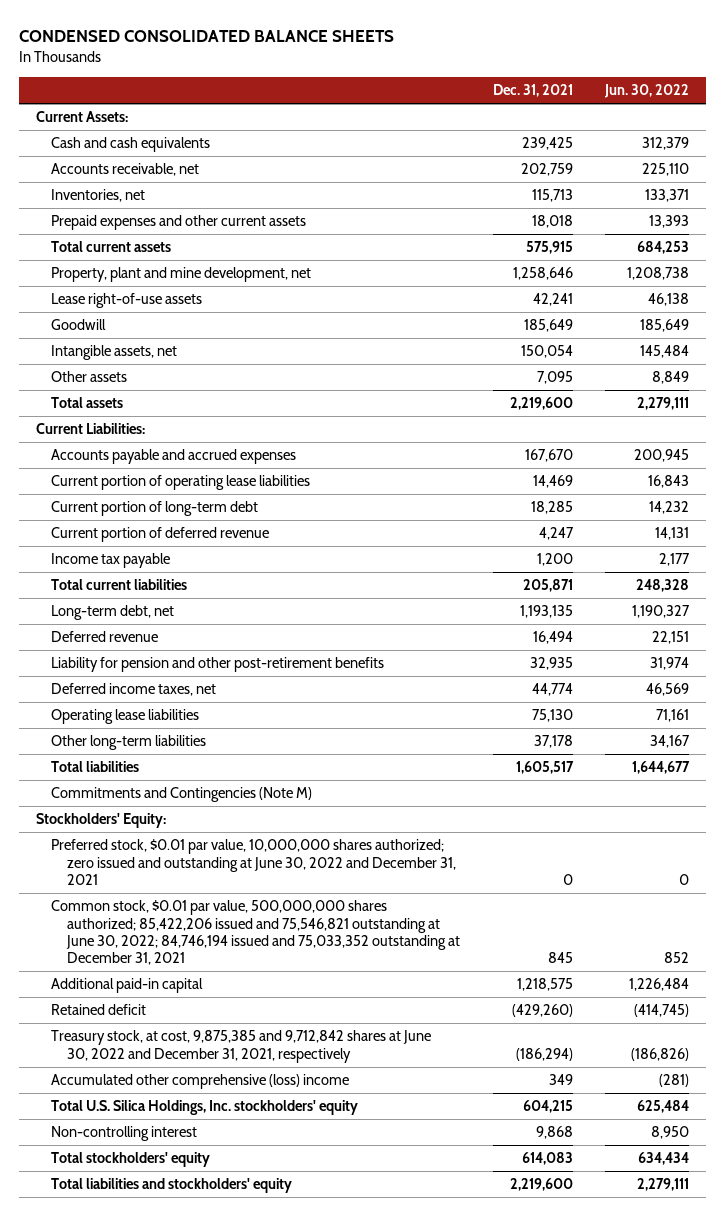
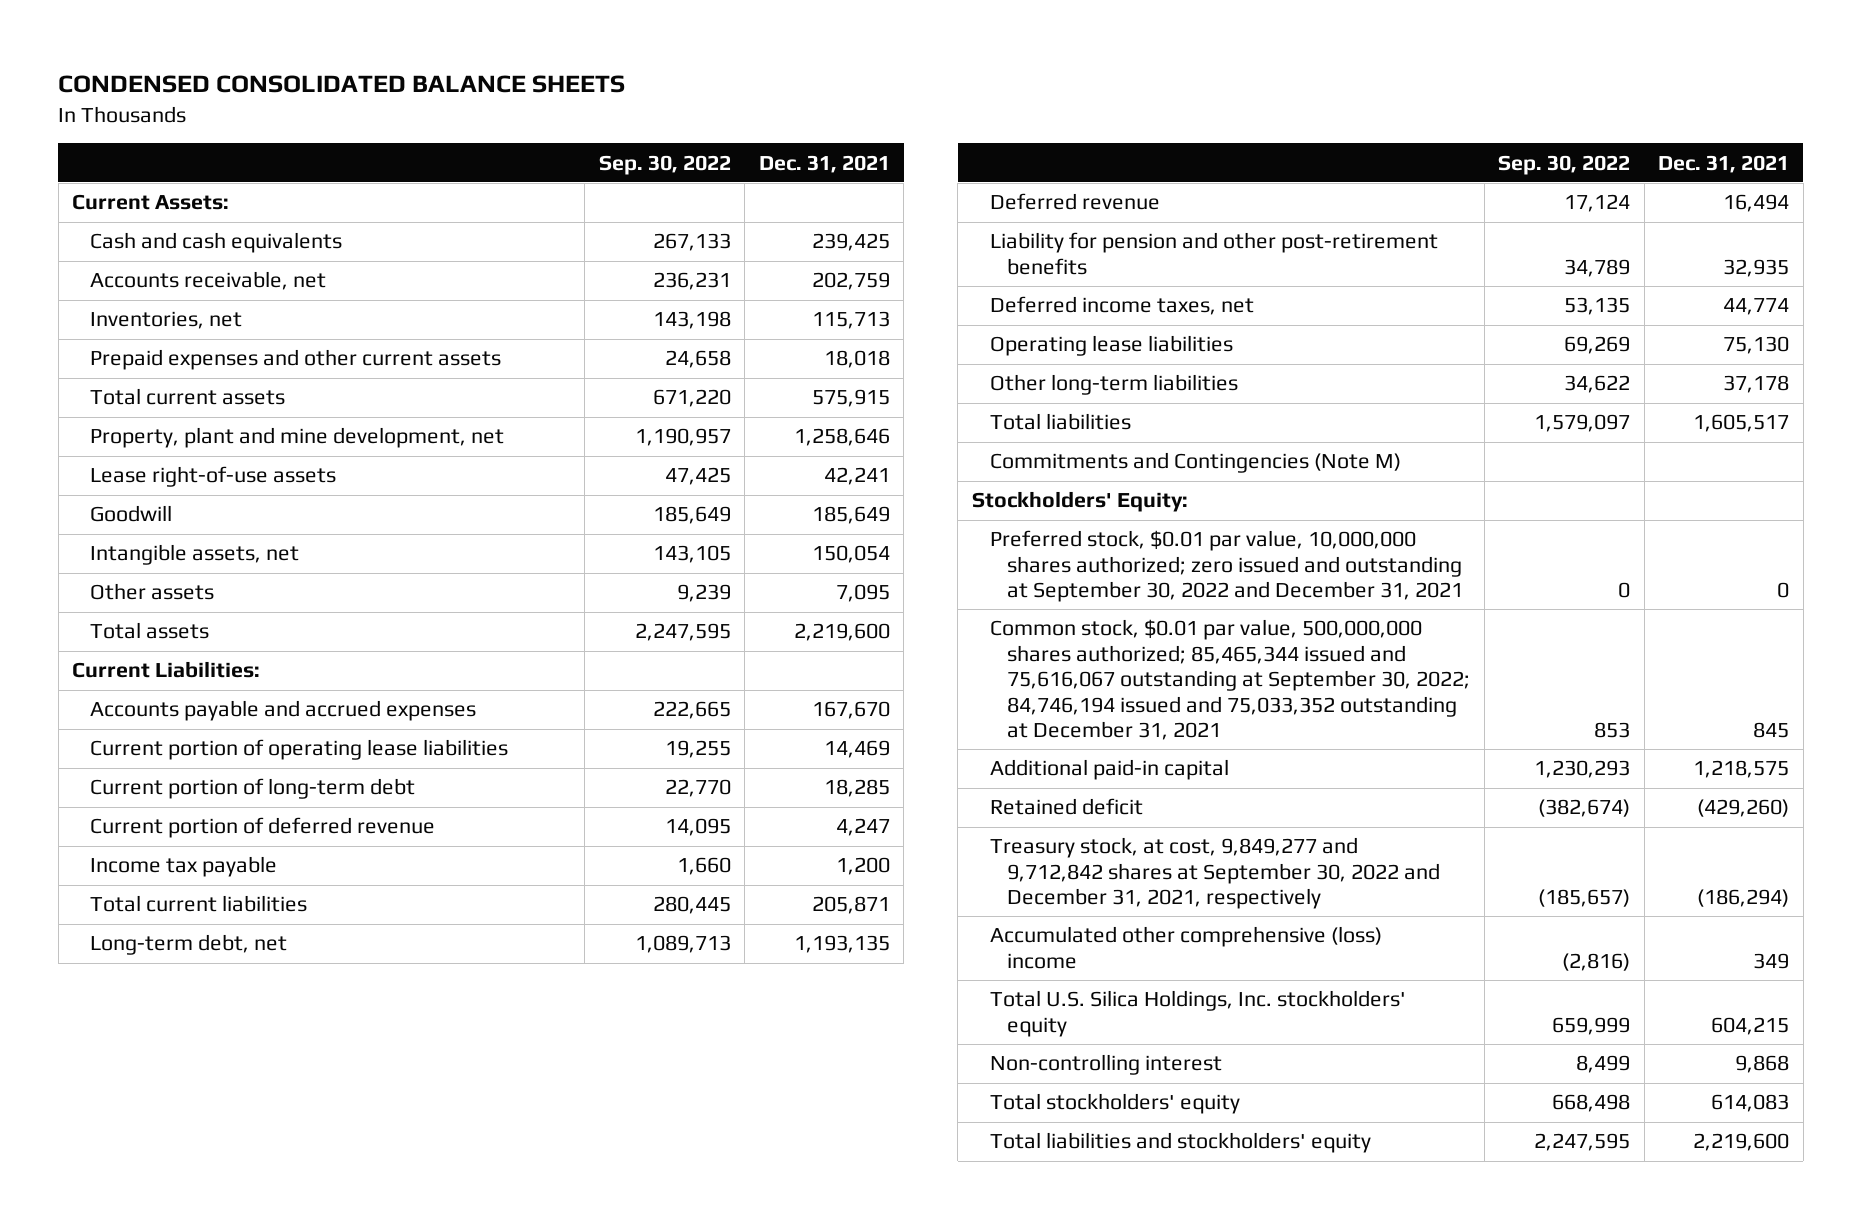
[604,84,690,99] Jun. 30, 2022 -> none
none -> [598,154,731,175] Sep. 30, 2022
[51,839,457,886] Preferred stock, $0.01 par value, 10,000,000 shares authorized; zero issued and outstanding at June 30, 2022 and December 31, 2021 -> [989,530,1464,603] Preferred stock, $0.01 par value, 10,000,000 shares authorized; zero issued and outstanding at September 30, 2022 and December 31, 2021
[51,900,461,966] Common stock, $0.01 par value, 500,000,000 shares authorized; 85,422,206 issued and 75,546,821 outstanding at June 30, 2022; 84,746,194 issued and 75,033,352 outstanding at December 31, 2021 -> [989,619,1471,741] Common stock, $0.01 par value, 500,000,000 shares authorized; 85,465,344 issued and 75,616,067 outstanding at September 30, 2022; 84,746,194 issued and 75,033,352 outstanding at December 31, 2021
[51,1030,432,1063] Treasury stock, at cost, 9,875,385 and 9,712,842 shares at June 30, 2022 and December 31, 2021, respectively -> [989,837,1441,910] Treasury stock, at cost, 9,849,277 and 9,712,842 shares at September 30, 2022 and December 31, 2021, respectively

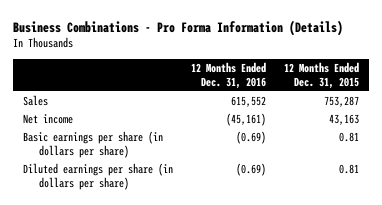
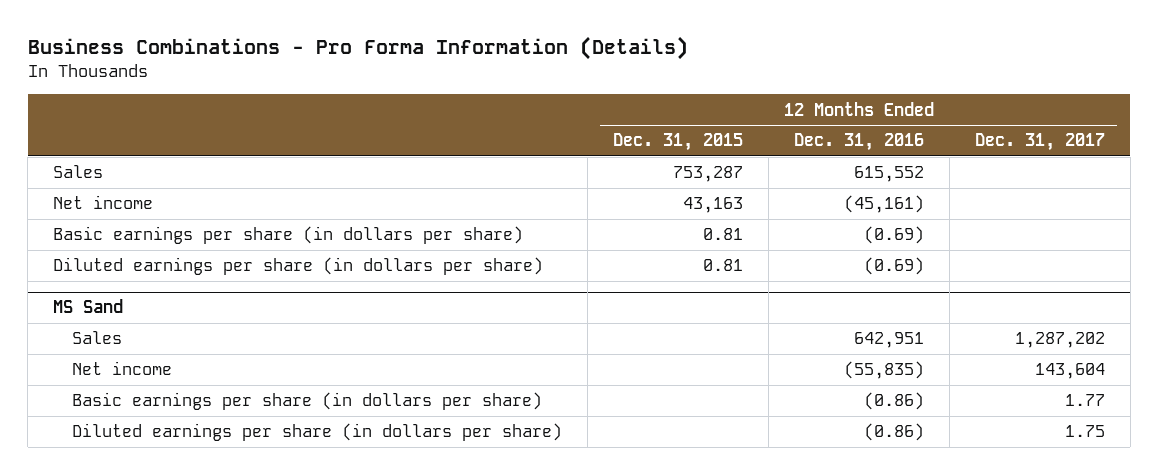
none -> [974,133,1105,152] Dec. 31, 2017
none -> [53,299,124,314] MS Sand
none -> [71,331,122,345] Sales
none -> [71,361,172,376] Net income
none -> [71,392,542,411] Basic earnings per share (in dollars per share)
none -> [71,423,562,442] Diluted earnings per share (in dollars per share)

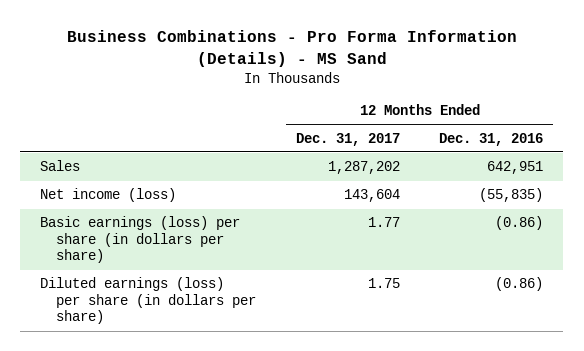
[27,36,688,61] Business Combinations - Pro Forma Information (Details) -> [66,30,517,67] Business Combinations - Pro Forma Information (Details) - MS Sand
[612,133,743,152] Dec. 31, 2015 -> none
[53,165,104,179] Sales -> none
[53,195,154,210] Net income -> none
[53,226,524,245] Basic earnings per share (in dollars per share) -> none
[53,257,544,276] Diluted earnings per share (in dollars per share) -> none
[53,299,124,314] MS Sand -> none
[71,361,172,376] Net income -> [40,188,177,203] Net income (loss)
[71,392,542,411] Basic earnings per share (in dollars per share) -> [40,216,241,264] Basic earnings (loss) per share (in dollars per share)
[71,423,562,442] Diluted earnings per share (in dollars per share) -> [40,277,257,325] Diluted earnings (loss) per share (in dollars per share)

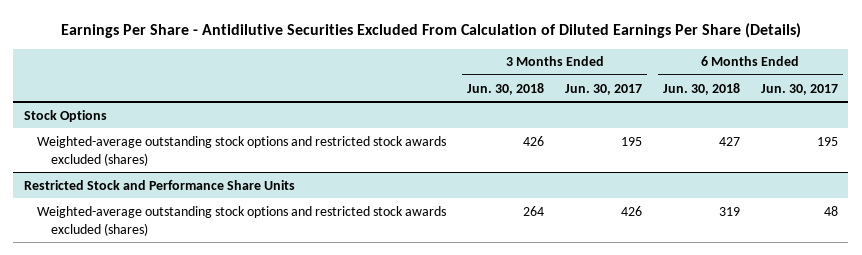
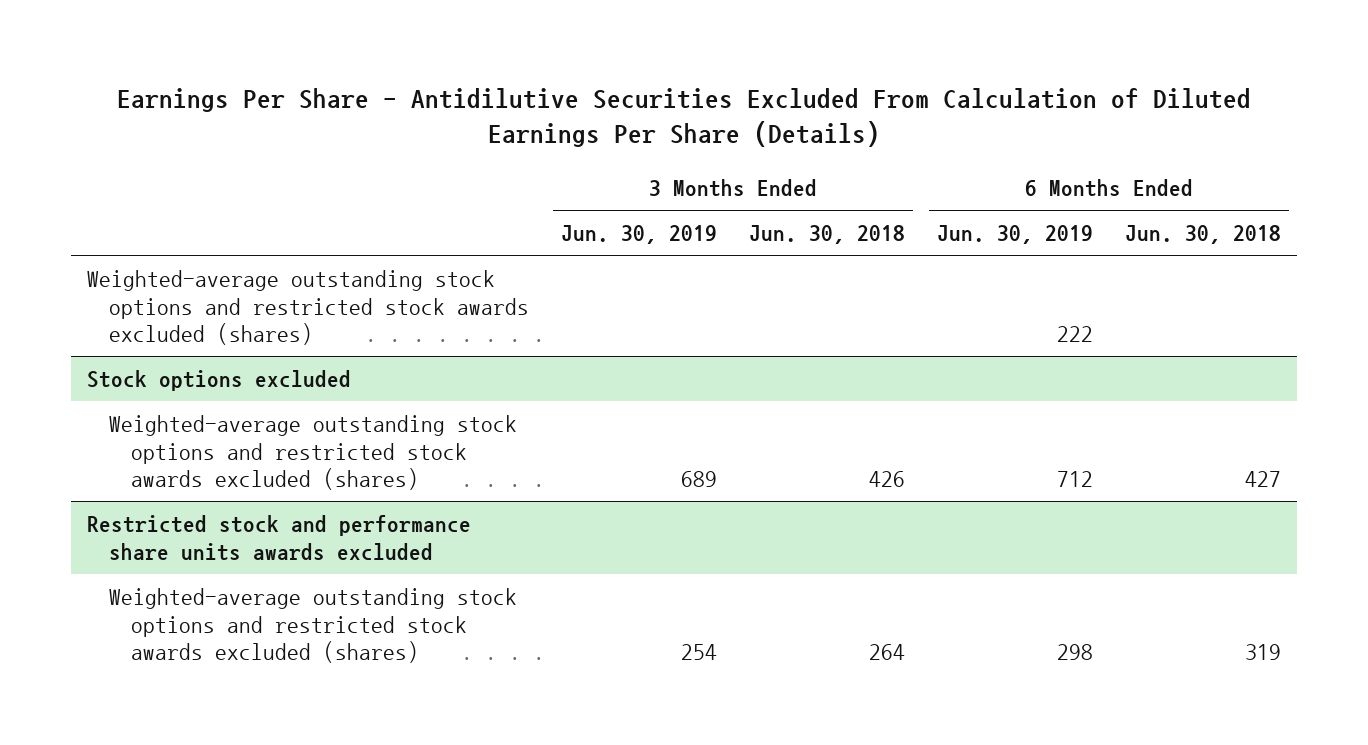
[565,83,643,95] Jun. 30, 2017 -> none
[760,83,838,95] Jun. 30, 2017 -> none
none -> [560,225,717,245] Jun. 30, 2019
none -> [937,225,1094,245] Jun. 30, 2019
none -> [87,269,529,346] Weighted-average outstanding stock options and restricted stock awards excluded (shares)
[23,109,107,122] Stock Options -> [87,369,352,391] Stock options excluded
[23,179,295,190] Restricted Stock and Performance Share Units -> [87,514,472,561] Restricted stock and performance share units awards excluded

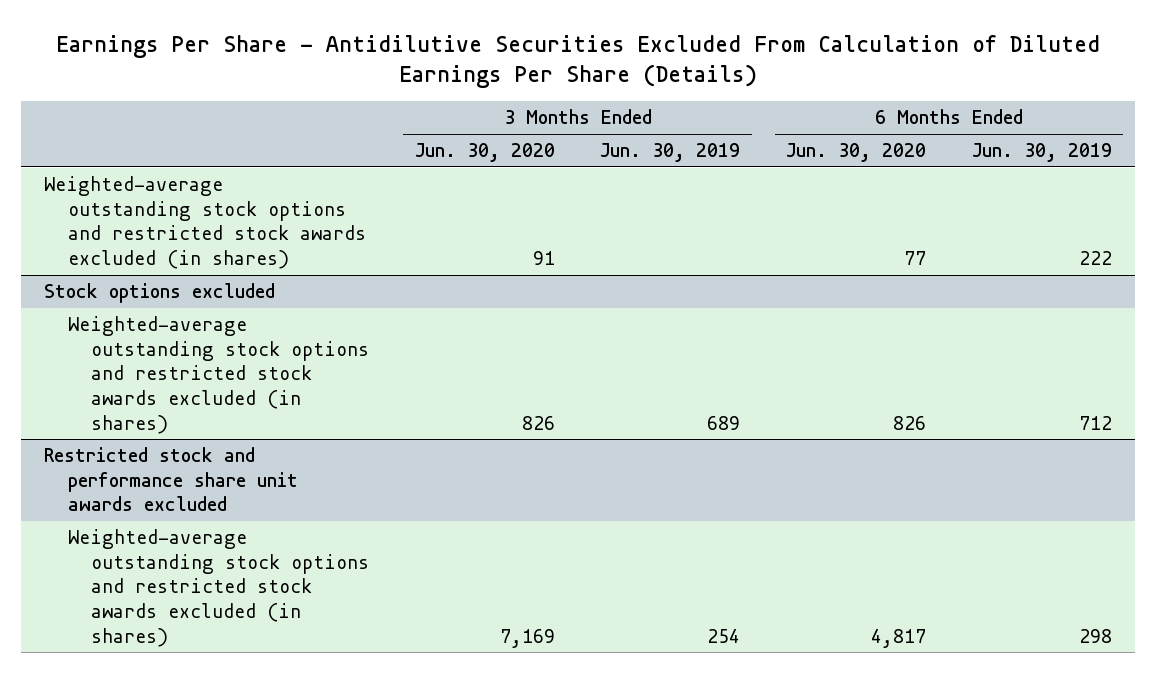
[749,225,906,245] Jun. 30, 2018 -> none
[1125,225,1282,245] Jun. 30, 2018 -> none
none -> [414,143,555,163] Jun. 30, 2020
none -> [786,143,927,163] Jun. 30, 2020
[87,269,529,346] Weighted-average outstanding stock options and restricted stock awards excluded (shares) -> [44,176,366,270] Weighted-average outstanding stock options and restricted stock awards excluded (in shares)
[108,414,517,491] Weighted-average outstanding stock options and restricted stock awards excluded (shares) -> [67,316,370,434] Weighted-average outstanding stock options and restricted stock awards excluded (in shares)
[87,514,472,561] Restricted stock and performance share units awards excluded -> [44,447,298,512] Restricted stock and performance share unit awards excluded
[108,587,517,664] Weighted-average outstanding stock options and restricted stock awards excluded (shares) -> [67,529,370,647] Weighted-average outstanding stock options and restricted stock awards excluded (in shares)

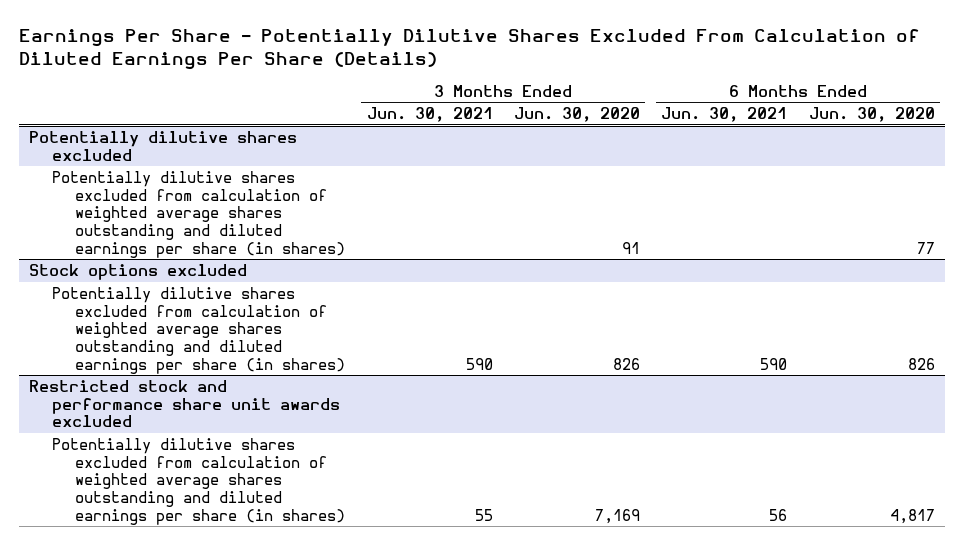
[55,34,1100,88] Earnings Per Share - Antidilutive Securities Excluded From Calculation of Diluted Earnings Per Share (Details) -> [18,28,920,70] Earnings Per Share - Potentially Dilutive Shares Excluded From Calculation of Diluted Earnings Per Share (Details)
[600,143,741,163] Jun. 30, 2019 -> none
[971,143,1112,163] Jun. 30, 2019 -> none
none -> [366,107,493,123] Jun. 30, 2021
none -> [661,107,788,123] Jun. 30, 2021
none -> [29,130,298,161] Potentially dilutive shares excluded
[44,176,366,270] Weighted-average outstanding stock options and restricted stock awards excluded (in shares) -> [52,170,346,258] Potentially dilutive shares excluded from calculation of weighted average shares outstanding and diluted earnings per share (in shares)
[67,316,370,434] Weighted-average outstanding stock options and restricted stock awards excluded (in shares) -> [52,286,346,374] Potentially dilutive shares excluded from calculation of weighted average shares outstanding and diluted earnings per share (in shares)
[67,529,370,647] Weighted-average outstanding stock options and restricted stock awards excluded (in shares) -> [52,437,346,525] Potentially dilutive shares excluded from calculation of weighted average shares outstanding and diluted earnings per share (in shares)

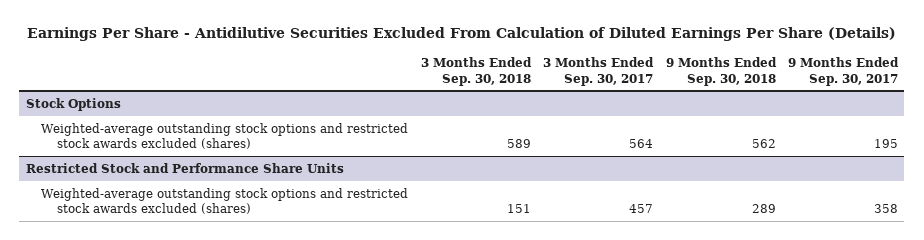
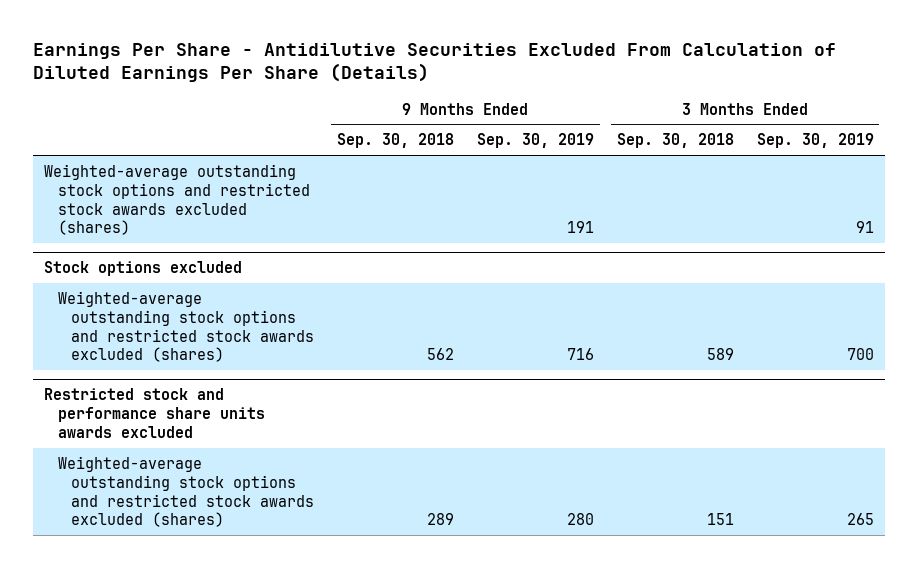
[543,57,655,86] 3 Months Ended Sep. 30, 2017 -> none
[788,57,900,86] 9 Months Ended Sep. 30, 2017 -> none
none -> [476,133,594,149] Sep. 30, 2019
none -> [756,133,874,149] Sep. 30, 2019
none -> [43,163,310,236] Weighted-average outstanding stock options and restricted stock awards excluded (shares)
[25,97,121,111] Stock Options -> [43,261,242,277] Stock options excluded
[25,162,344,173] Restricted Stock and Performance Share Units -> [43,388,265,439] Restricted stock and performance share units awards excluded

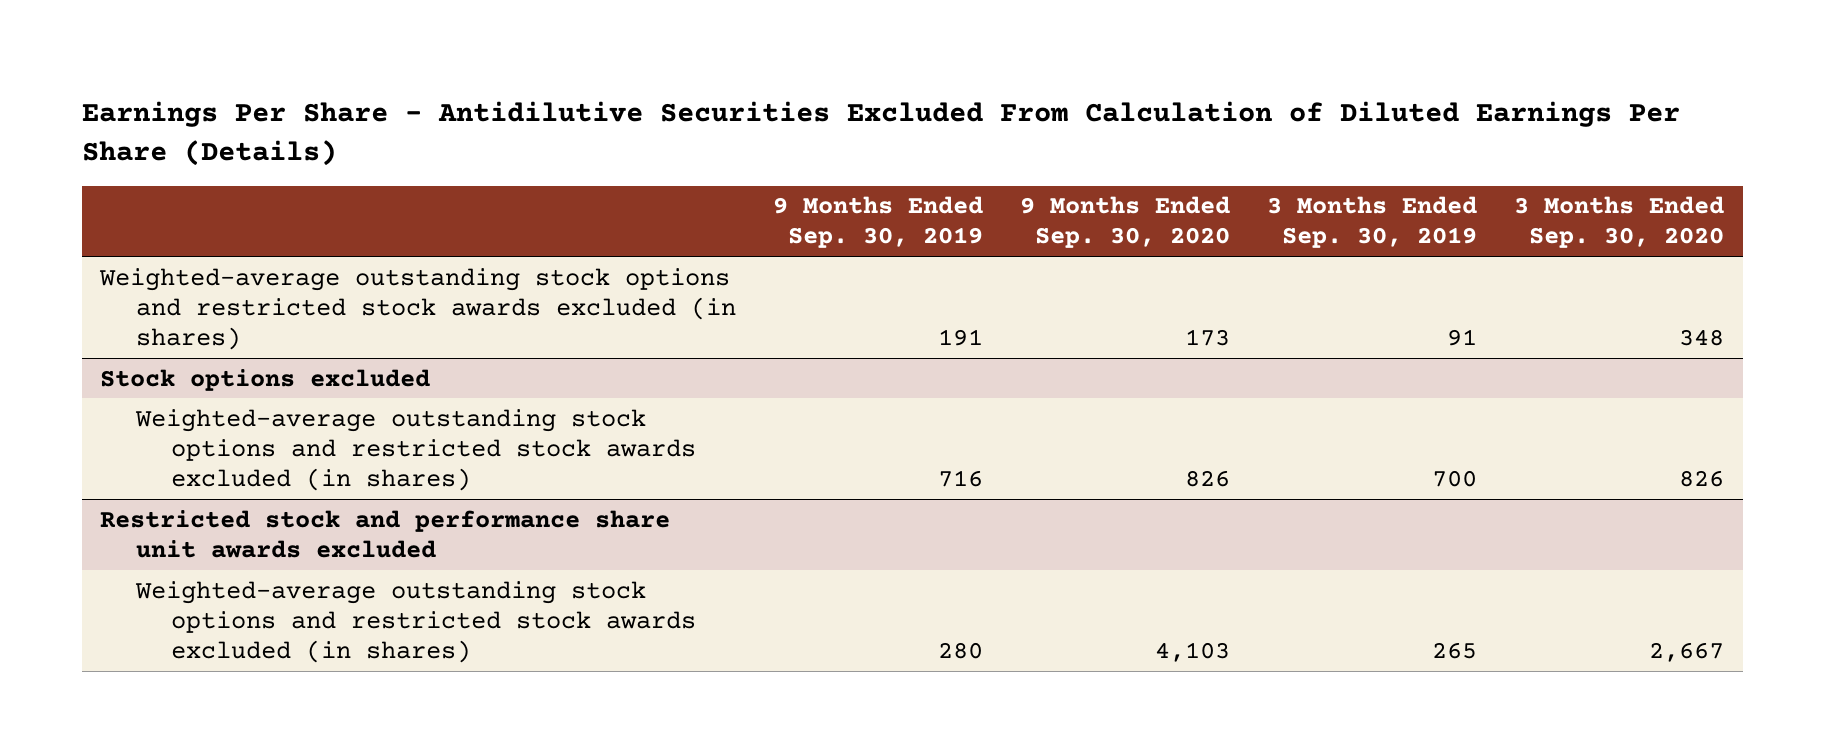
[337,133,455,149] Sep. 30, 2018 -> none
[616,133,734,149] Sep. 30, 2018 -> none
none -> [1020,196,1231,249] 9 Months Ended Sep. 30, 2020
none -> [1514,196,1725,249] 3 Months Ended Sep. 30, 2020
[43,163,310,236] Weighted-average outstanding stock options and restricted stock awards excluded (shares) -> [99,267,736,350] Weighted-average outstanding stock options and restricted stock awards excluded (in shares)
[57,290,315,363] Weighted-average outstanding stock options and restricted stock awards excluded (shares) -> [134,408,697,491] Weighted-average outstanding stock options and restricted stock awards excluded (in shares)
[43,388,265,439] Restricted stock and performance share units awards excluded -> [100,509,671,558] Restricted stock and performance share unit awards excluded
[57,455,315,528] Weighted-average outstanding stock options and restricted stock awards excluded (shares) -> [134,580,697,663] Weighted-average outstanding stock options and restricted stock awards excluded (in shares)

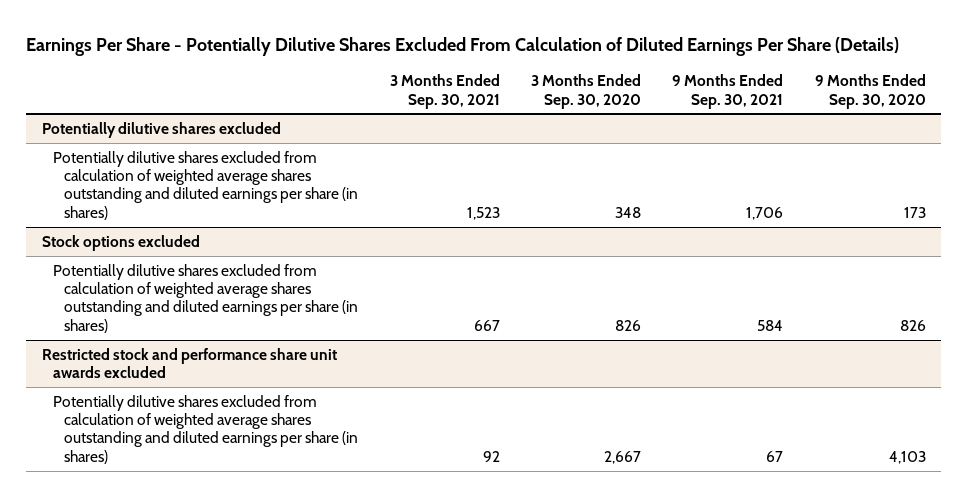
[81,100,1680,167] Earnings Per Share - Antidilutive Securities Excluded From Calculation of Diluted Earnings Per Share (Details) -> [26,36,900,56] Earnings Per Share - Potentially Dilutive Shares Excluded From Calculation of Diluted Earnings Per Share (Details)
[772,196,983,249] 9 Months Ended Sep. 30, 2019 -> none
[1267,196,1478,249] 3 Months Ended Sep. 30, 2019 -> none
none -> [389,74,500,109] 3 Months Ended Sep. 30, 2021
none -> [672,74,784,109] 9 Months Ended Sep. 30, 2021
none -> [41,121,281,138] Potentially dilutive shares excluded
[99,267,736,350] Weighted-average outstanding stock options and restricted stock awards excluded (in shares) -> [53,150,359,220] Potentially dilutive shares excluded from calculation of weighted average shares outstanding and diluted earnings per share (in shares)
[134,408,697,491] Weighted-average outstanding stock options and restricted stock awards excluded (in shares) -> [53,263,359,333] Potentially dilutive shares excluded from calculation of weighted average shares outstanding and diluted earnings per share (in shares)
[134,580,697,663] Weighted-average outstanding stock options and restricted stock awards excluded (in shares) -> [53,394,359,464] Potentially dilutive shares excluded from calculation of weighted average shares outstanding and diluted earnings per share (in shares)

